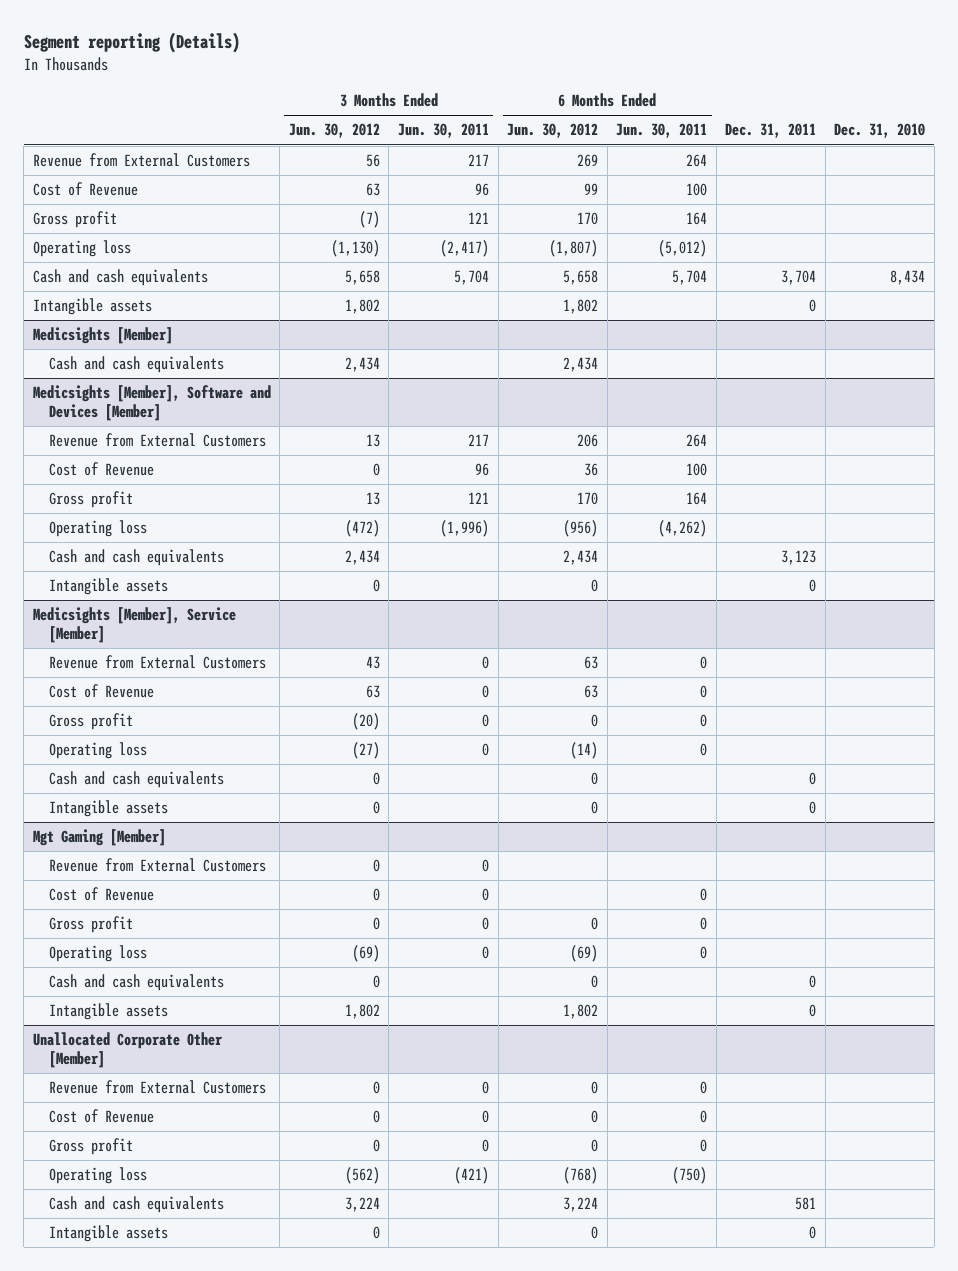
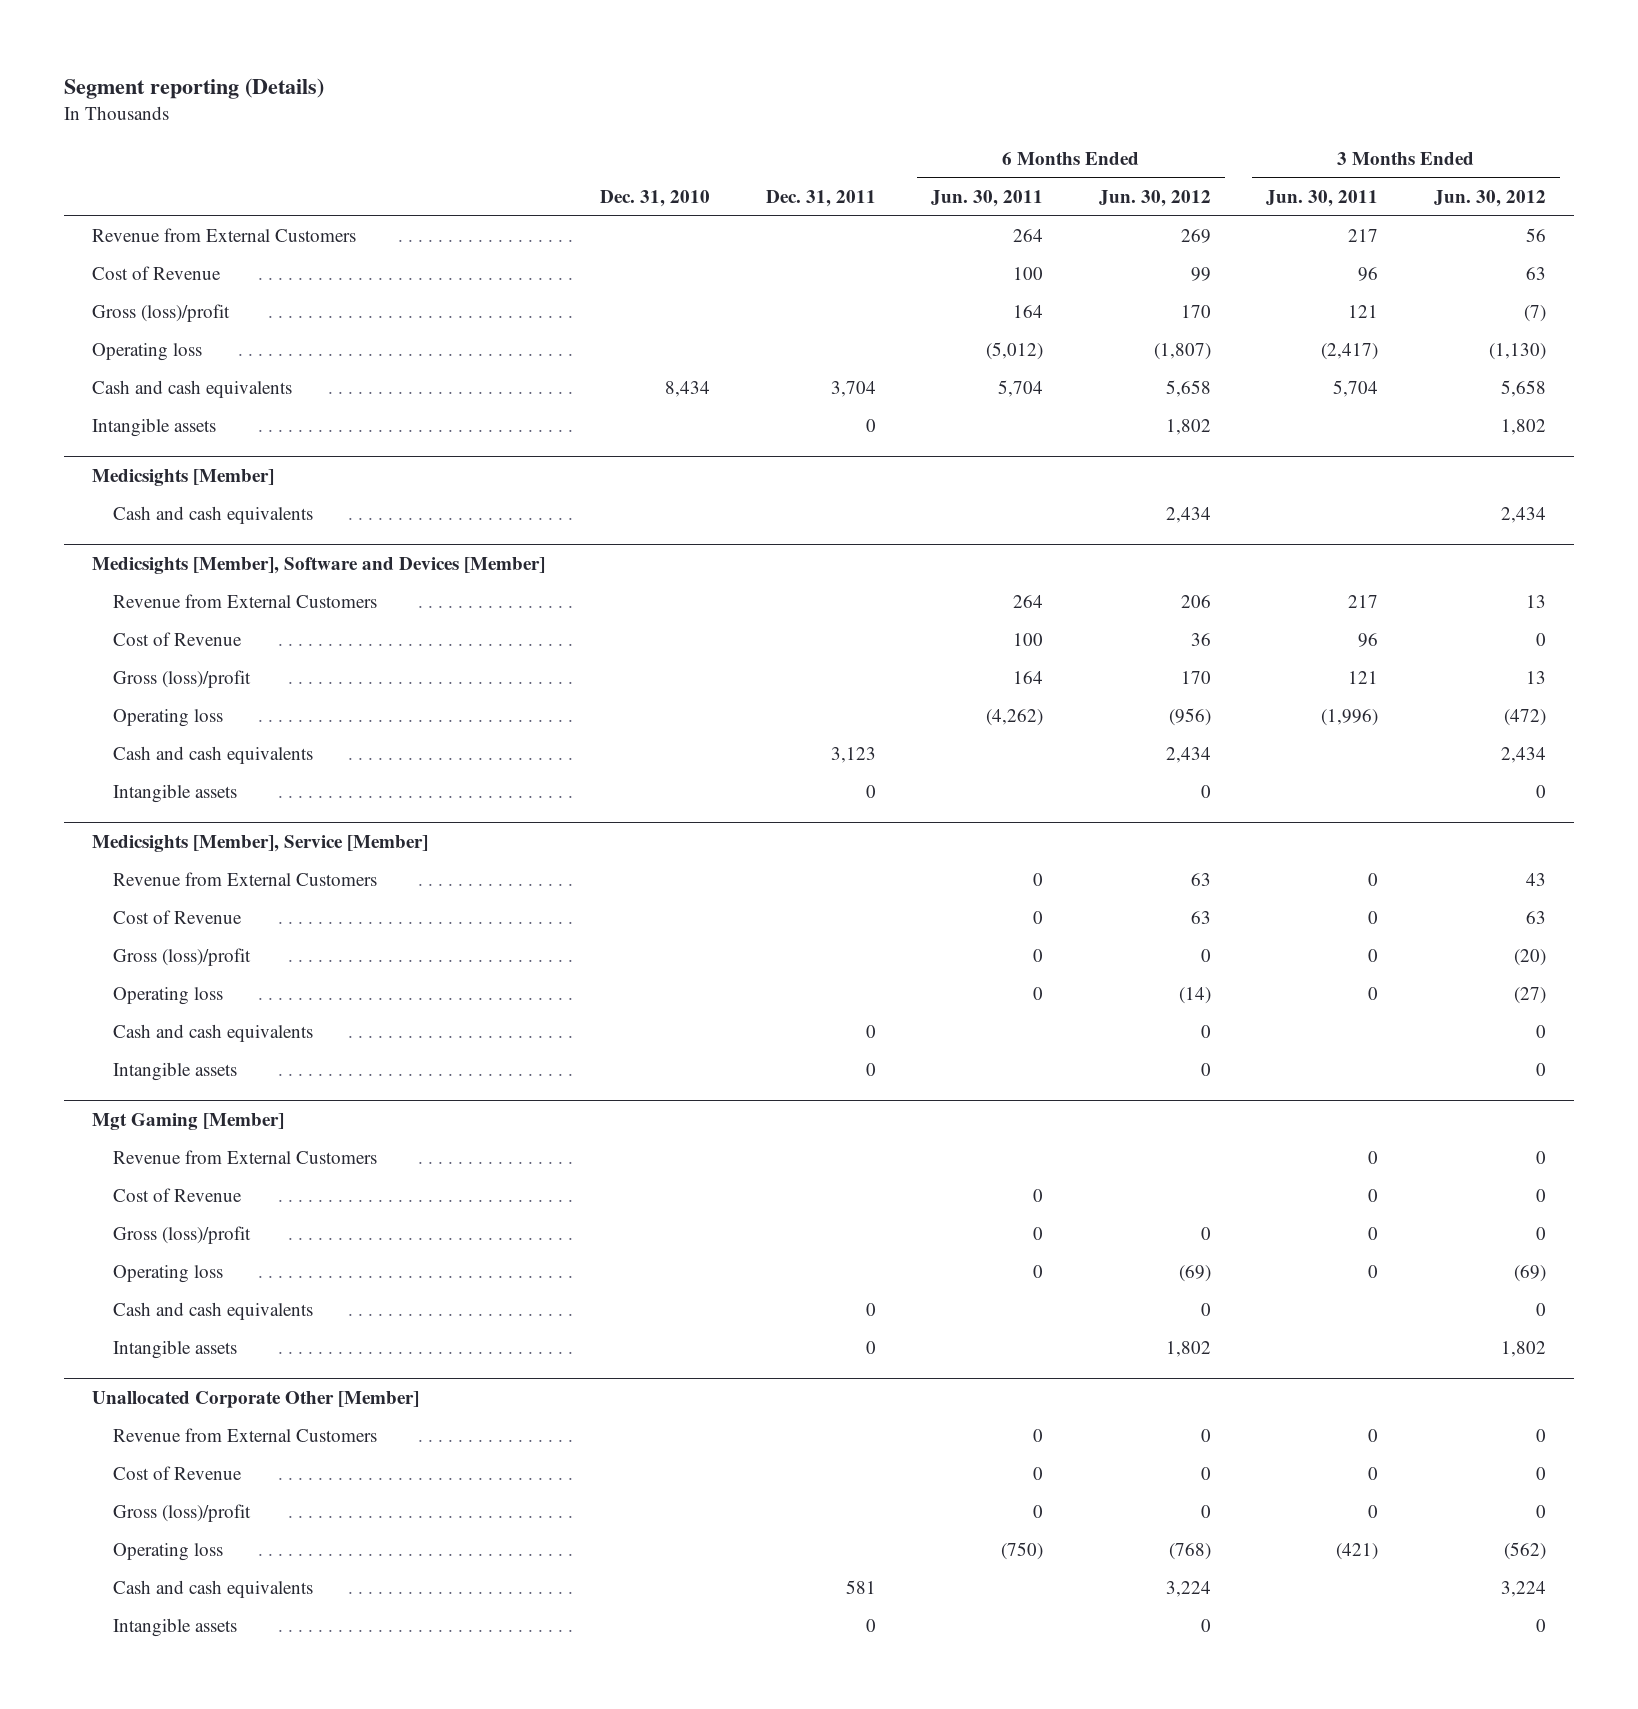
[32,211,117,229] Gross profit -> [91,304,230,323] Gross (loss)/profit
[49,491,134,509] Gross profit -> [113,670,252,689] Gross (loss)/profit
[49,713,134,731] Gross profit -> [113,948,252,967] Gross (loss)/profit
[49,916,134,934] Gross profit -> [113,1226,252,1245] Gross (loss)/profit
[49,1138,134,1156] Gross profit -> [113,1504,252,1523] Gross (loss)/profit

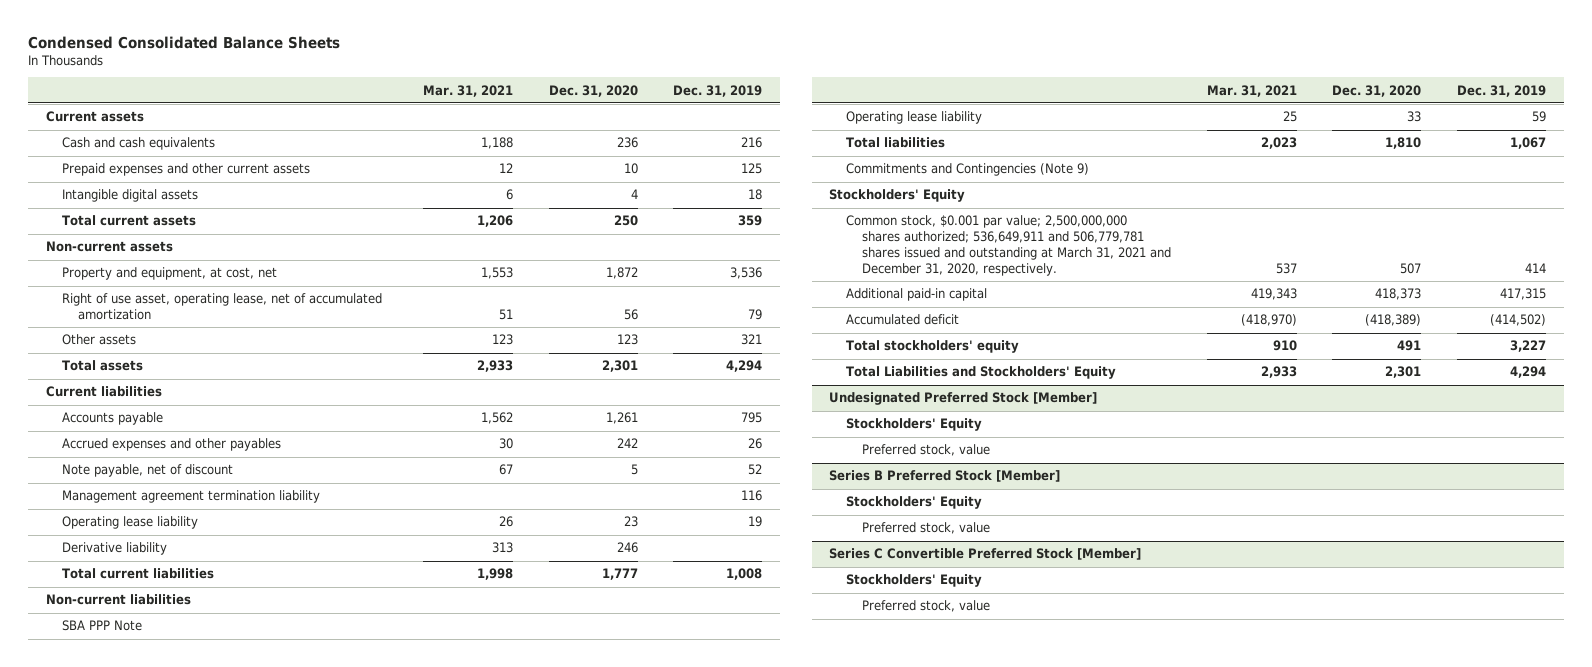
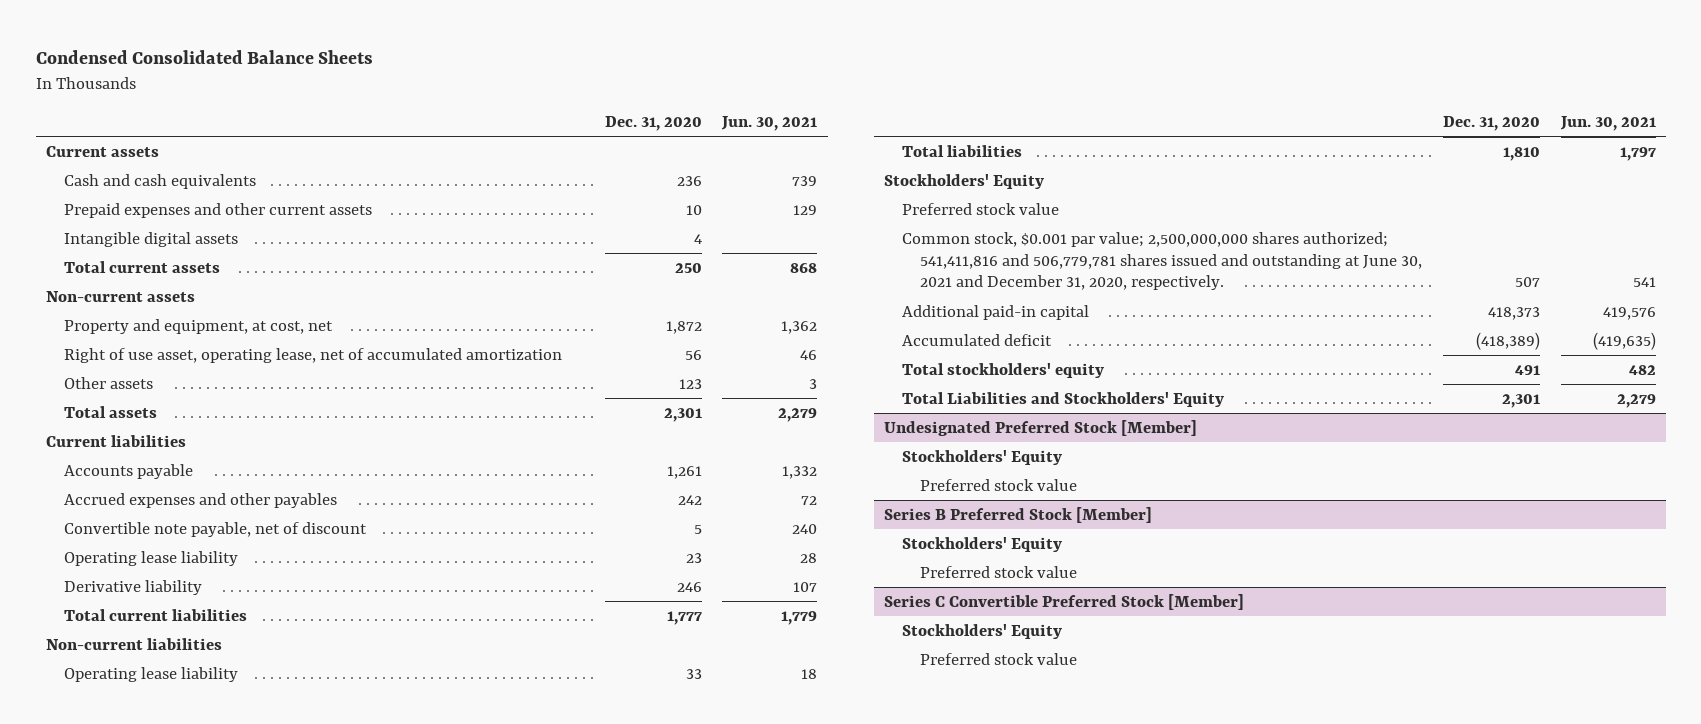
[422,84,513,97] Mar. 31, 2021 -> none
[673,84,763,97] Dec. 31, 2019 -> none
none -> [721,115,818,131] Jun. 30, 2021
[62,490,321,504] Management agreement termination liability -> none
[62,464,234,478] Note payable, net of discount -> [63,521,367,537] Convertible note payable, net of discount
[62,620,143,632] SBA PPP Note -> none
[845,163,1089,177] Commitments and Contingencies (Note 9) -> none
none -> [902,202,1060,215] Preferred stock value
[845,215,1171,276] Common stock, $0.001 par value; 2,500,000,000 shares authorized; 536,649,911 and 506,779,781 shares issued and outstanding at March 31, 2021 and December 31, 2020, respectively. -> [902,231,1423,291] Common stock, $0.001 par value; 2,500,000,000 shares authorized; 541,411,816 and 506,779,781 shares issued and outstanding at June 30, 2021 and December 31, 2020, respectively.
[861,444,990,457] Preferred stock, value -> [920,478,1078,491] Preferred stock value
[861,522,990,535] Preferred stock, value -> [920,565,1078,578] Preferred stock value
[861,600,990,613] Preferred stock, value -> [920,652,1078,665] Preferred stock value

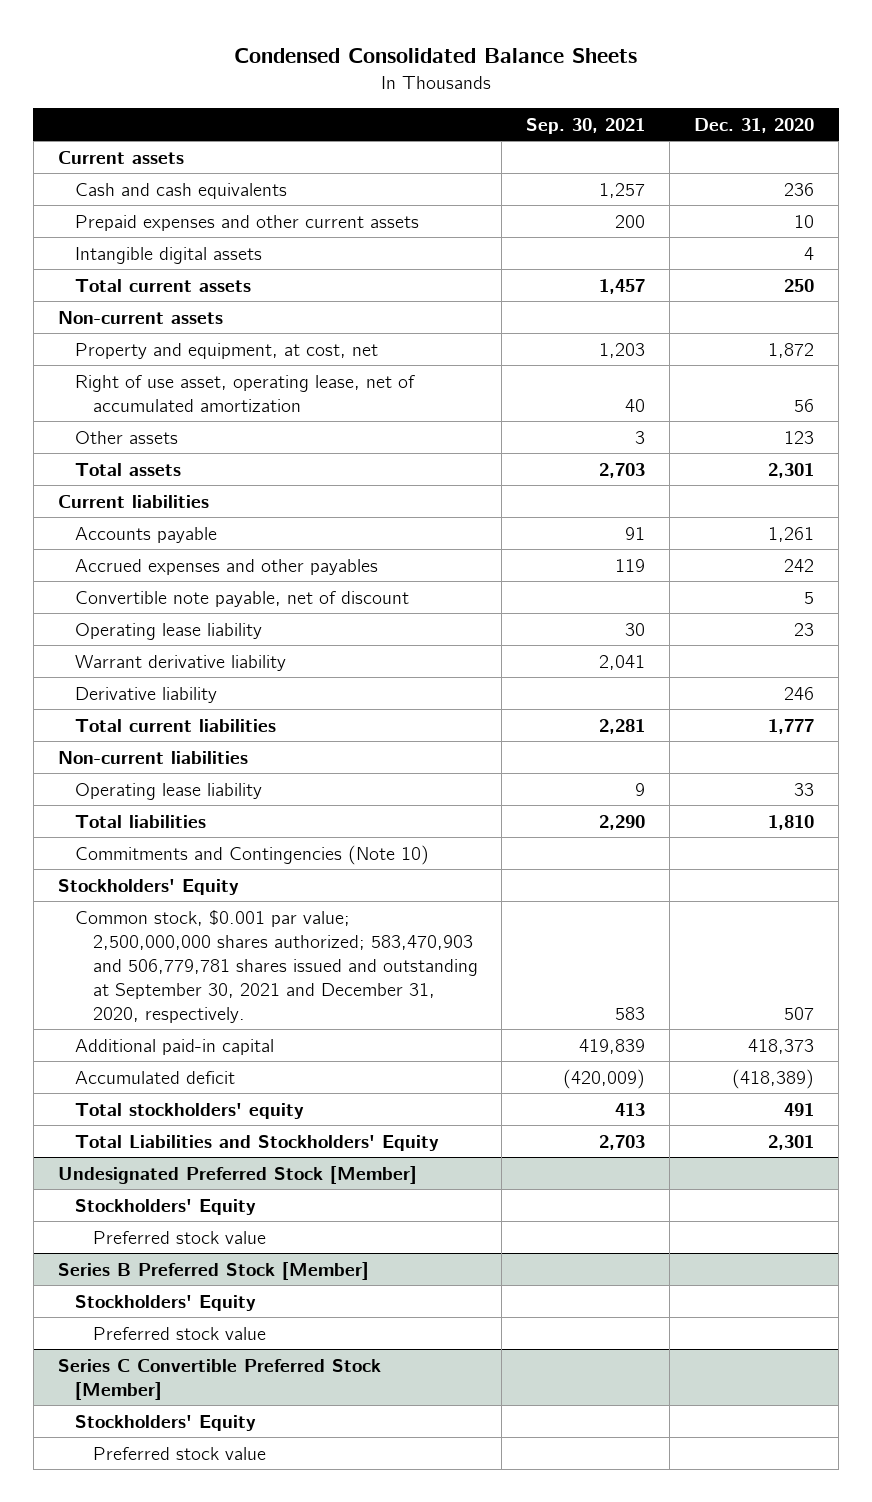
[721,115,818,131] Jun. 30, 2021 -> none
none -> [526,117,646,134] Sep. 30, 2021
none -> [75,654,287,671] Warrant derivative liability
none -> [75,844,430,865] Commitments and Contingencies (Note 10)
[902,202,1060,215] Preferred stock value -> none
[902,231,1423,291] Common stock, $0.001 par value; 2,500,000,000 shares authorized; 541,411,816 and 506,779,781 shares issued and outstanding at June 30, 2021 and December 31, 2020, respectively. -> [75,909,478,1023] Common stock, $0.001 par value; 2,500,000,000 shares authorized; 583,470,903 and 506,779,781 shares issued and outstanding at September 30, 2021 and December 31, 2020, respectively.

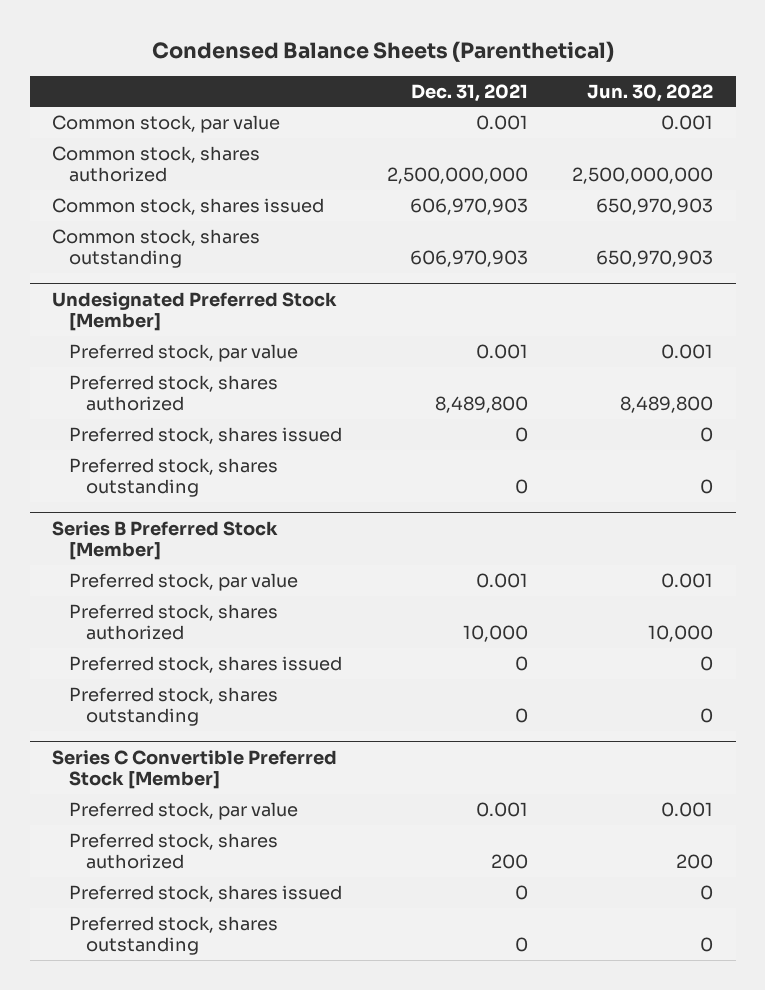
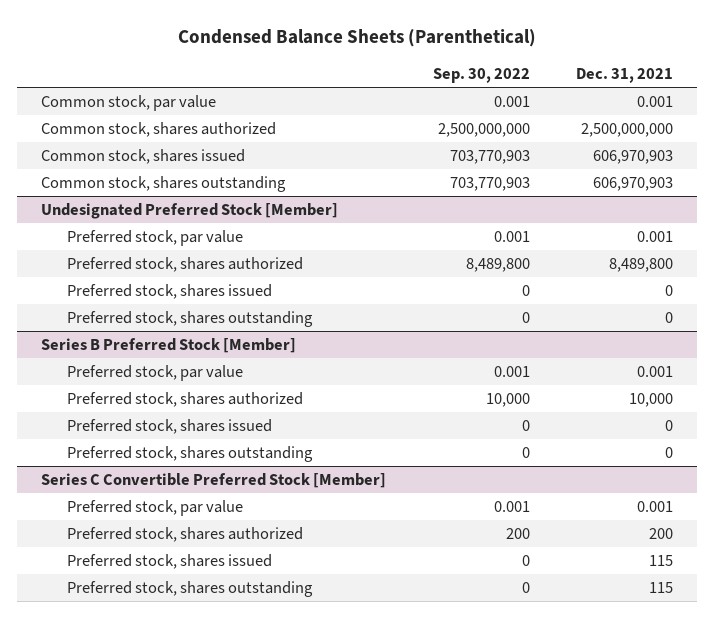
[587,83,714,102] Jun. 30, 2022 -> none
none -> [432,68,530,84] Sep. 30, 2022
[514,884,528,900] 0 -> [649,555,674,567] 115
[514,937,528,953] 0 -> [649,582,674,594] 115

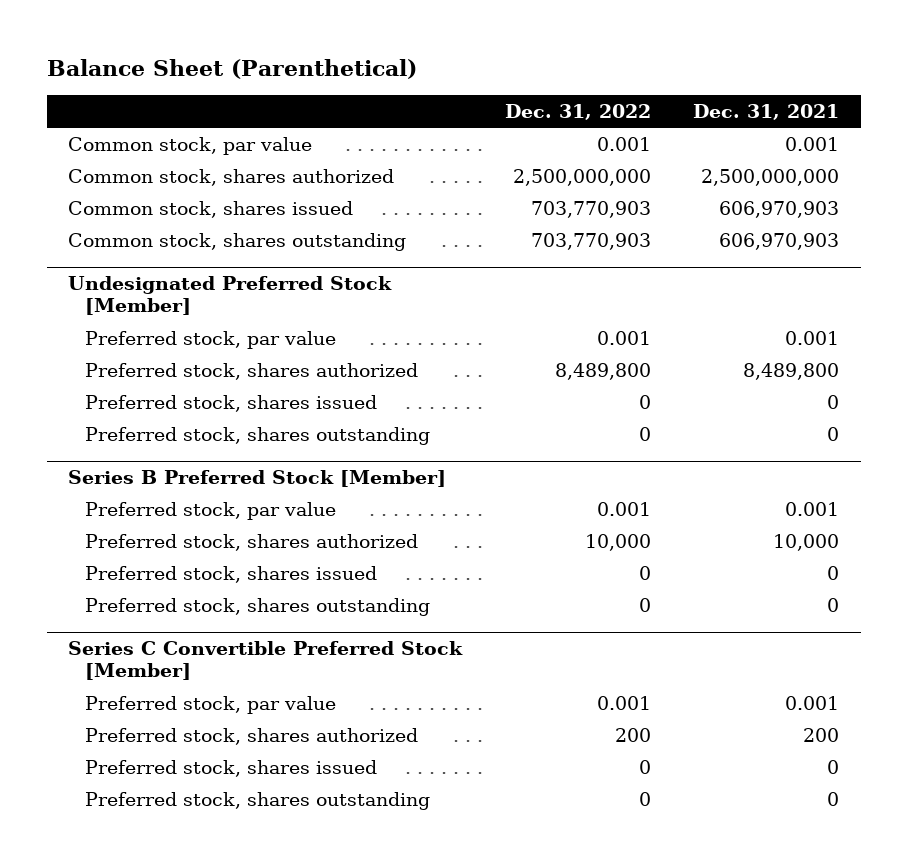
[178,29,537,48] Condensed Balance Sheets (Parenthetical) -> [46,59,417,80] Balance Sheet (Parenthetical)
[432,68,530,84] Sep. 30, 2022 -> none
none -> [504,104,651,121] Dec. 31, 2022
[649,555,674,567] 115 -> [827,760,840,775] 0
[649,582,674,594] 115 -> [827,792,840,807] 0

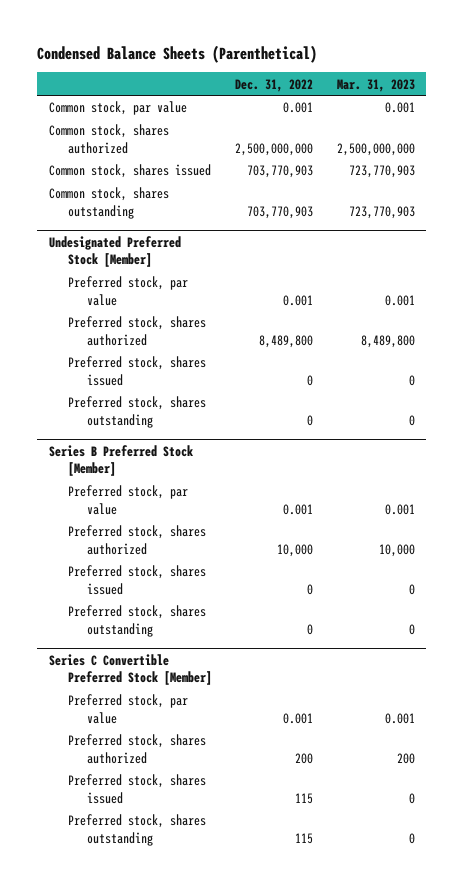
[46,59,417,80] Balance Sheet (Parenthetical) -> [37,44,318,63] Condensed Balance Sheets (Parenthetical)
[693,104,840,121] Dec. 31, 2021 -> none
none -> [336,78,415,92] Mar. 31, 2023
[638,760,651,775] 0 -> [295,792,314,804] 115
[638,792,651,807] 0 -> [295,832,314,844] 115

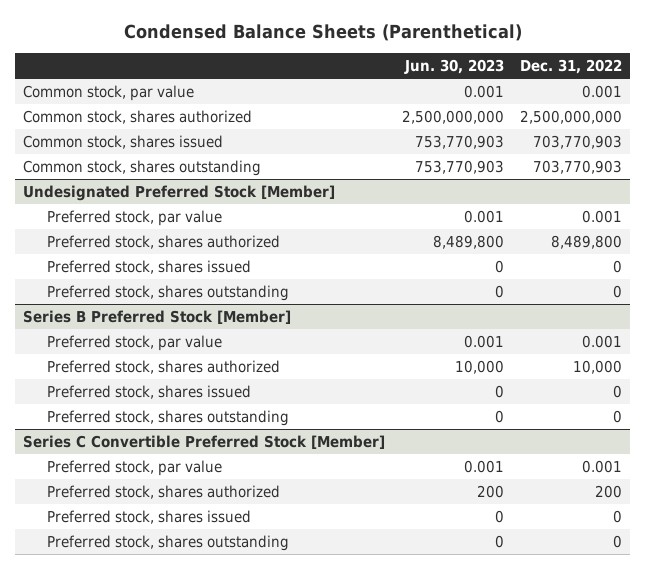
[336,78,415,92] Mar. 31, 2023 -> none
none -> [403,59,504,75] Jun. 30, 2023
[295,792,314,804] 115 -> [613,509,623,523] 0
[295,832,314,844] 115 -> [613,534,623,548] 0

